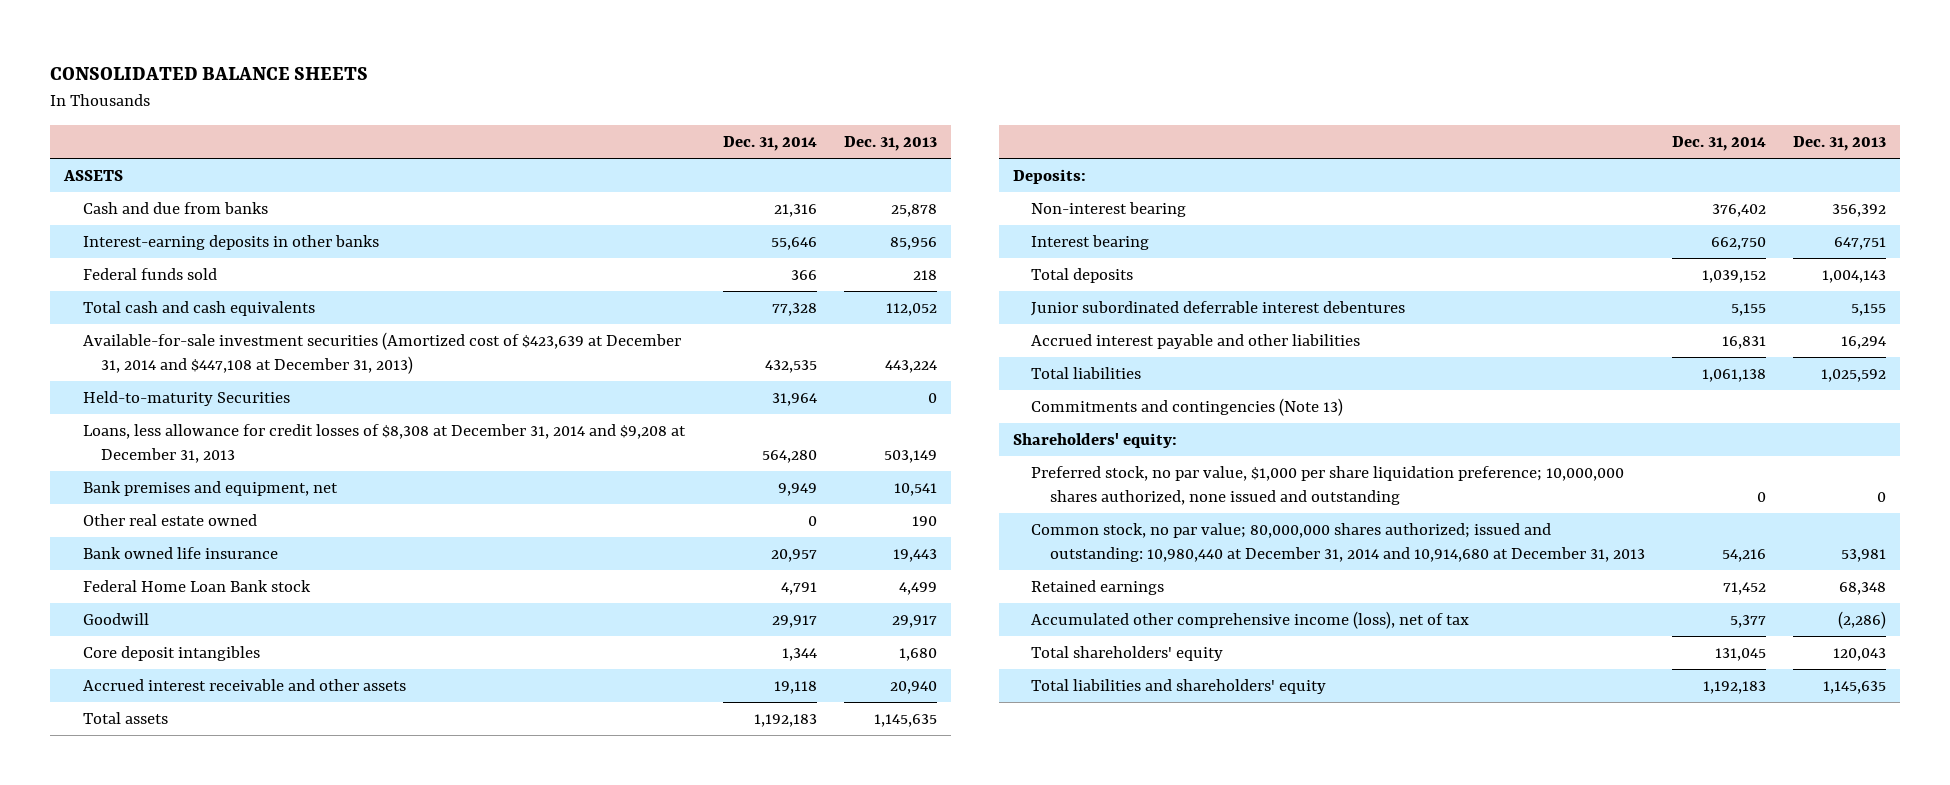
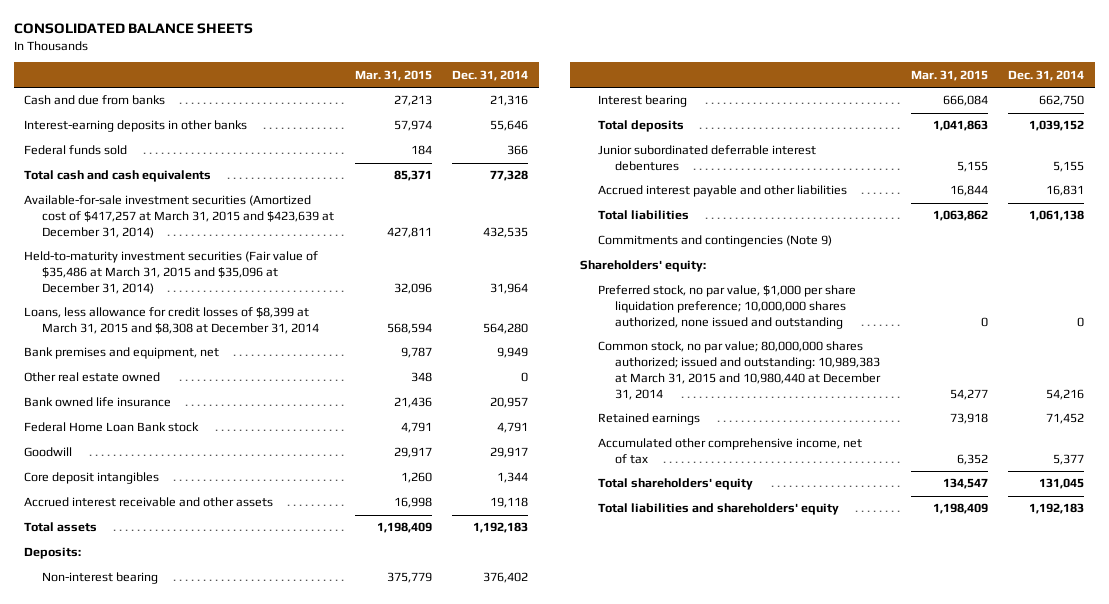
[844,136,938,152] Dec. 31, 2013 -> none
none -> [354,69,432,81] Mar. 31, 2015
[62,169,123,181] ASSETS -> none
[82,331,681,375] Available-for-sale investment securities (Amortized cost of $423,639 at December 31, 2014 and $447,108 at December 31, 2013) -> [24,195,334,239] Available-for-sale investment securities (Amortized cost of $417,257 at March 31, 2015 and $423,639 at December 31, 2014)
[82,390,290,406] Held-to-maturity Securities -> [24,251,319,295] Held-to-maturity investment securities (Fair value of $35,486 at March 31, 2015 and $35,096 at December 31, 2014)
[82,423,686,464] Loans, less allowance for credit losses of $8,308 at December 31, 2014 and $9,208 at December 31, 2013 -> [24,307,319,335] Loans, less allowance for credit losses of $8,399 at March 31, 2015 and $8,308 at December 31, 2014
[1031,397,1344,416] Commitments and contingencies (Note 13) -> [597,235,832,248] Commitments and contingencies (Note 9)
[1031,522,1645,563] Common stock, no par value; 80,000,000 shares authorized; issued and outstanding: 10,980,440 at December 31, 2014 and 10,914,680 at December 31, 2013 -> [597,341,882,401] Common stock, no par value; 80,000,000 shares authorized; issued and outstanding: 10,989,383 at March 31, 2015 and 10,980,440 at December 31, 2014
[1031,610,1470,629] Accumulated other comprehensive income (loss), net of tax -> [597,438,862,465] Accumulated other comprehensive income, net of tax

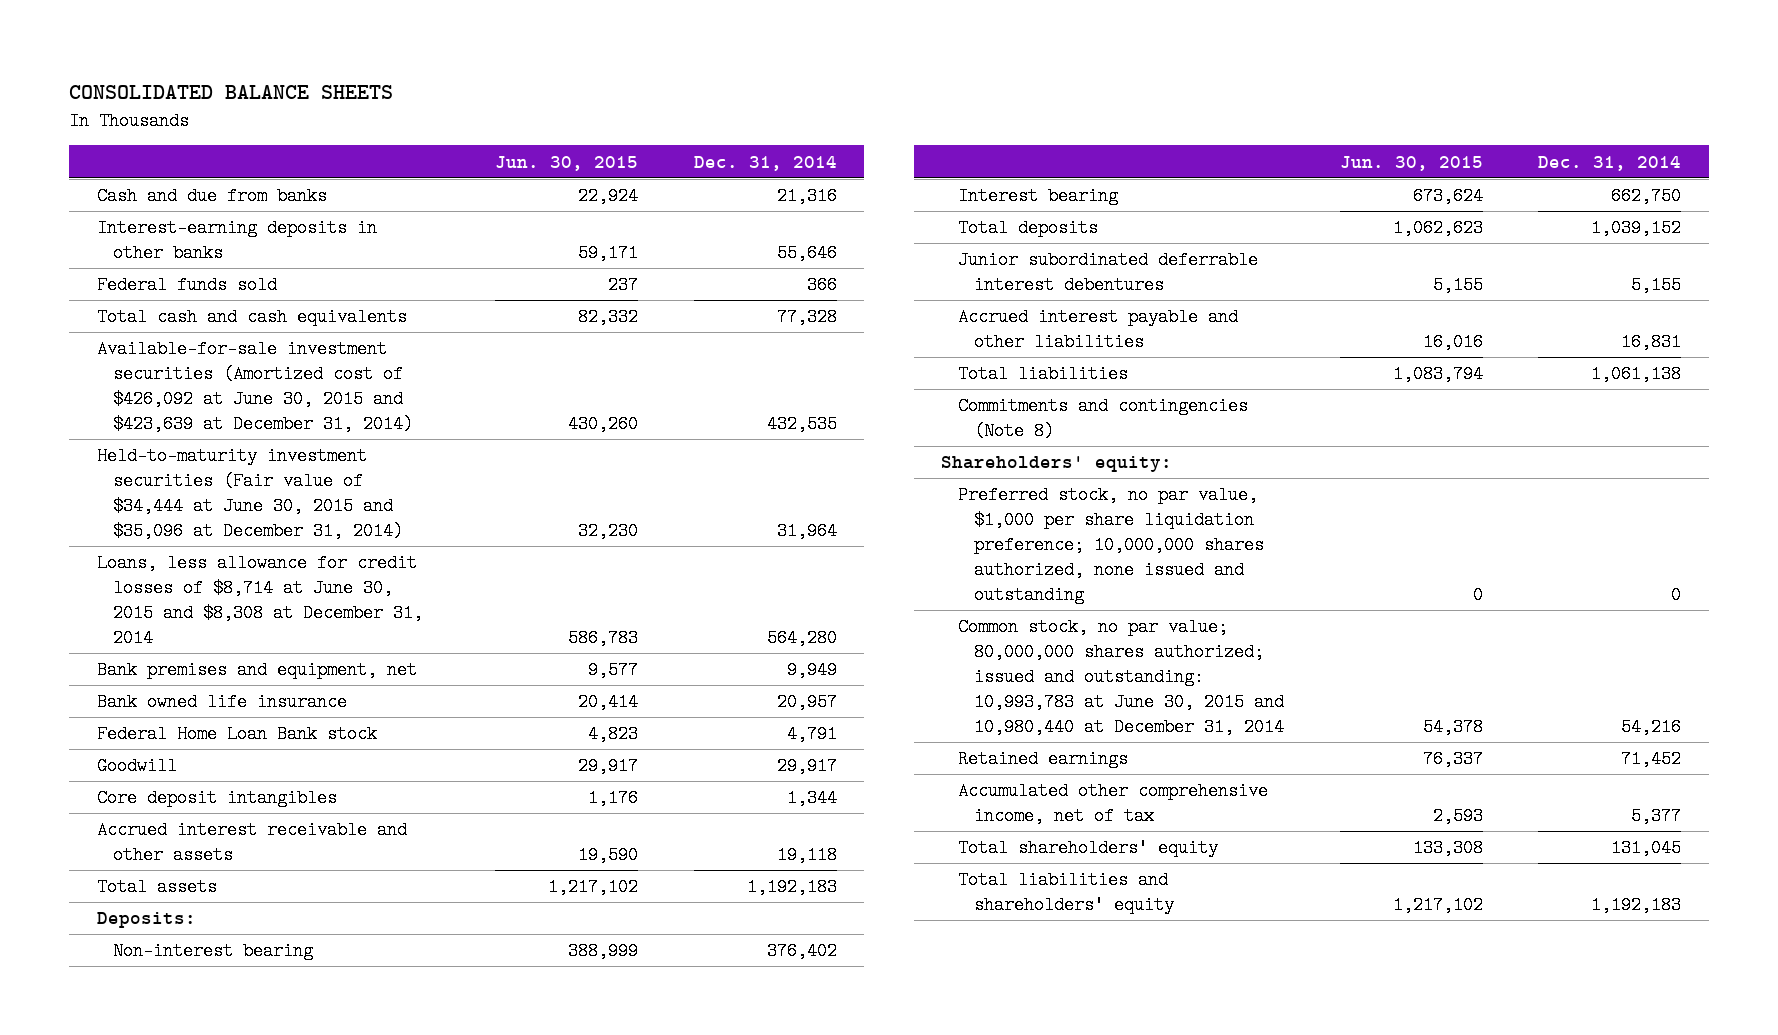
[354,69,432,81] Mar. 31, 2015 -> none
none -> [494,155,638,171] Jun. 30, 2015
[24,195,334,239] Available-for-sale investment securities (Amortized cost of $417,257 at March 31, 2015 and $423,639 at December 31, 2014) -> [96,340,413,433] Available-for-sale investment securities (Amortized cost of $426,092 at June 30, 2015 and $423,639 at December 31, 2014)
[24,251,319,295] Held-to-maturity investment securities (Fair value of $35,486 at March 31, 2015 and $35,096 at December 31, 2014) -> [96,447,403,540] Held-to-maturity investment securities (Fair value of $34,444 at June 30, 2015 and $35,096 at December 31, 2014)
[24,307,319,335] Loans, less allowance for credit losses of $8,399 at March 31, 2015 and $8,308 at December 31, 2014 -> [96,554,423,647] Loans, less allowance for credit losses of $8,714 at June 30, 2015 and $8,308 at December 31, 2014
[24,372,161,383] Other real estate owned -> none
[597,235,832,248] Commitments and contingencies (Note 9) -> [957,397,1248,441] Commitments and contingencies (Note 8)
[597,341,882,401] Common stock, no par value; 80,000,000 shares authorized; issued and outstanding: 10,989,383 at March 31, 2015 and 10,980,440 at December 31, 2014 -> [957,618,1285,736] Common stock, no par value; 80,000,000 shares authorized; issued and outstanding: 10,993,783 at June 30, 2015 and 10,980,440 at December 31, 2014

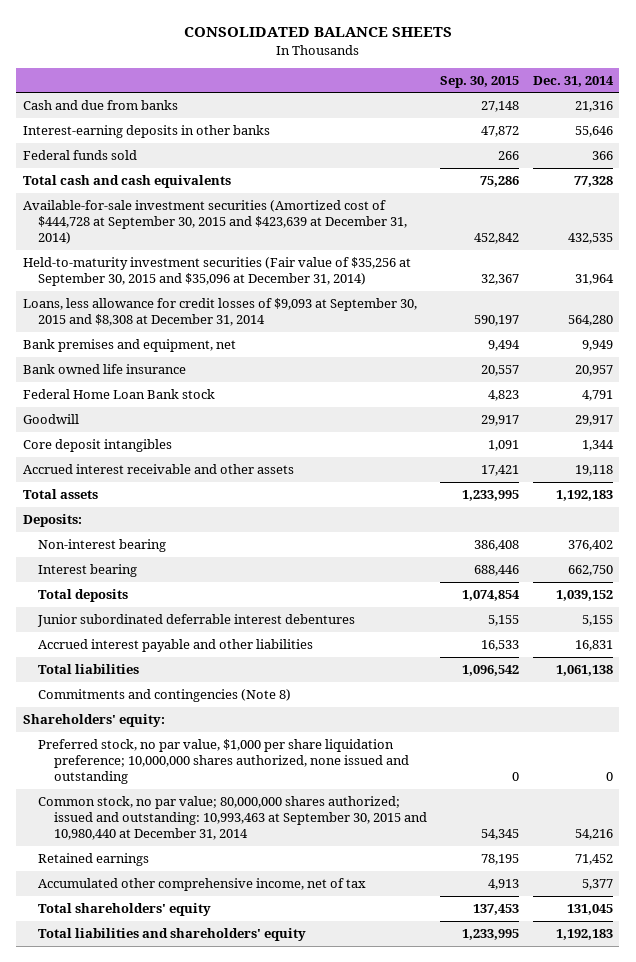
[494,155,638,171] Jun. 30, 2015 -> none
none -> [440,75,520,88] Sep. 30, 2015
[96,340,413,433] Available-for-sale investment securities (Amortized cost of $426,092 at June 30, 2015 and $423,639 at December 31, 2014) -> [23,200,408,244] Available-for-sale investment securities (Amortized cost of $444,728 at September 30, 2015 and $423,639 at December 31, 2014)
[96,447,403,540] Held-to-maturity investment securities (Fair value of $34,444 at June 30, 2015 and $35,096 at December 31, 2014) -> [23,257,412,286] Held-to-maturity investment securities (Fair value of $35,256 at September 30, 2015 and $35,096 at December 31, 2014)
[96,554,423,647] Loans, less allowance for credit losses of $8,714 at June 30, 2015 and $8,308 at December 31, 2014 -> [23,298,418,326] Loans, less allowance for credit losses of $9,093 at September 30, 2015 and $8,308 at December 31, 2014
[957,618,1285,736] Common stock, no par value; 80,000,000 shares authorized; issued and outstanding: 10,993,783 at June 30, 2015 and 10,980,440 at December 31, 2014 -> [38,796,427,840] Common stock, no par value; 80,000,000 shares authorized; issued and outstanding: 10,993,463 at September 30, 2015 and 10,980,440 at December 31, 2014

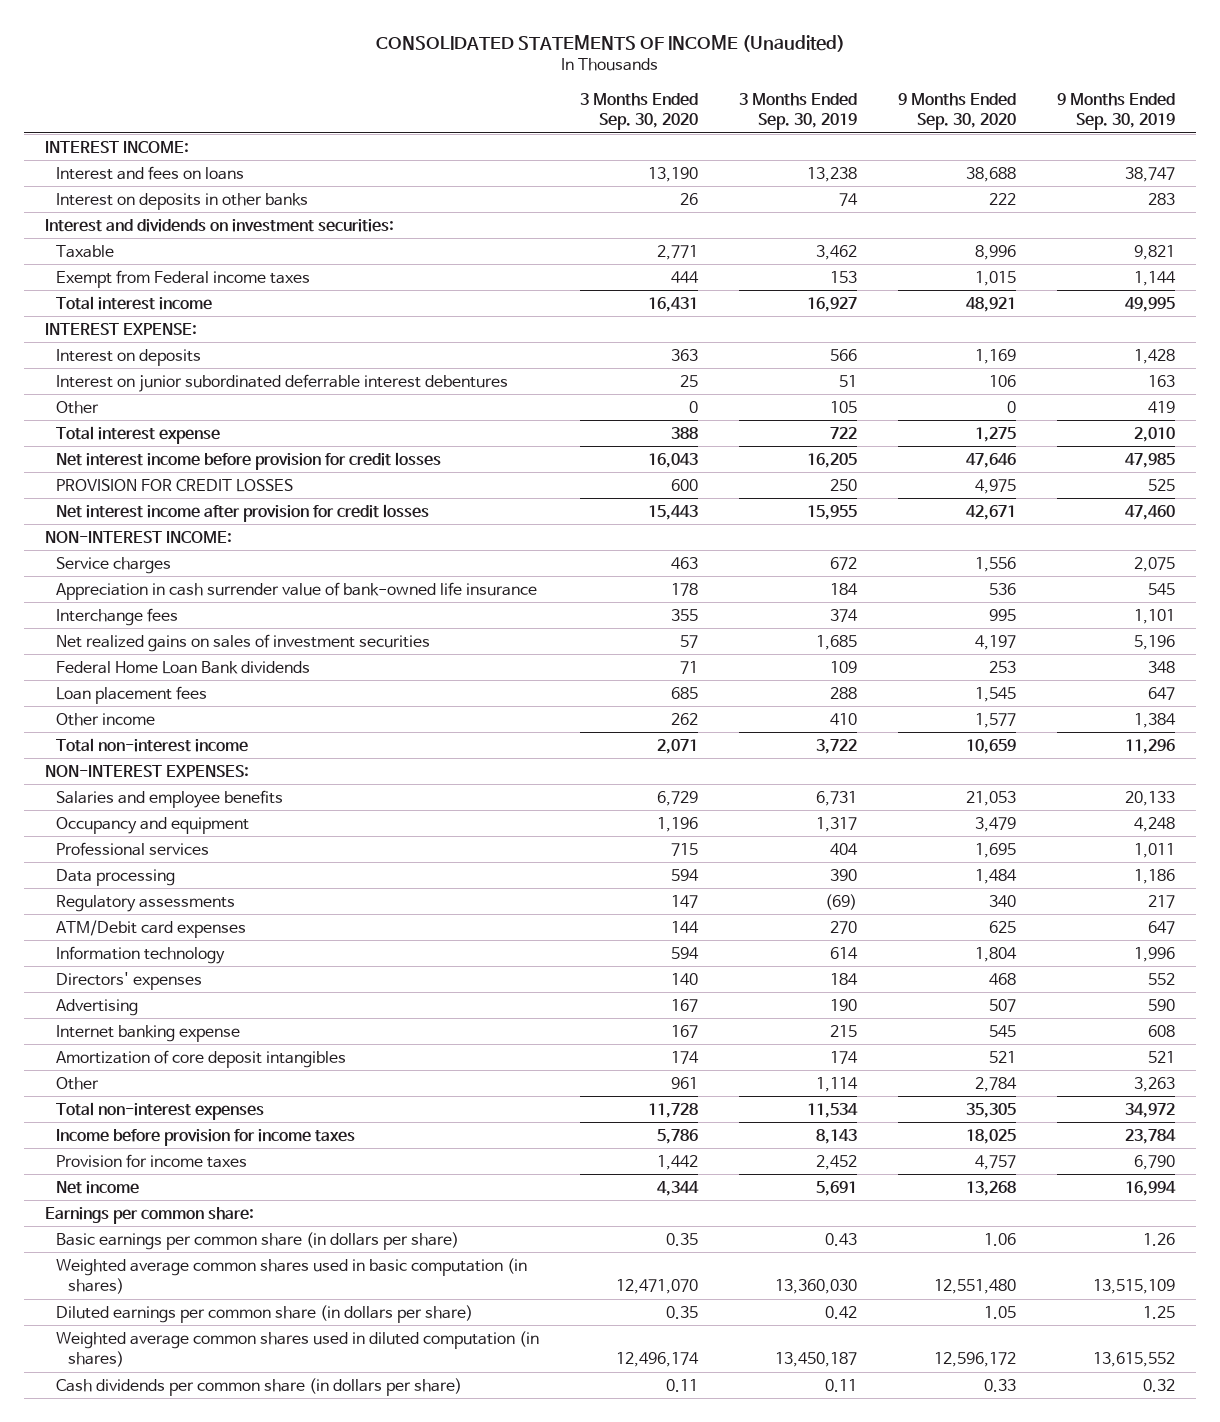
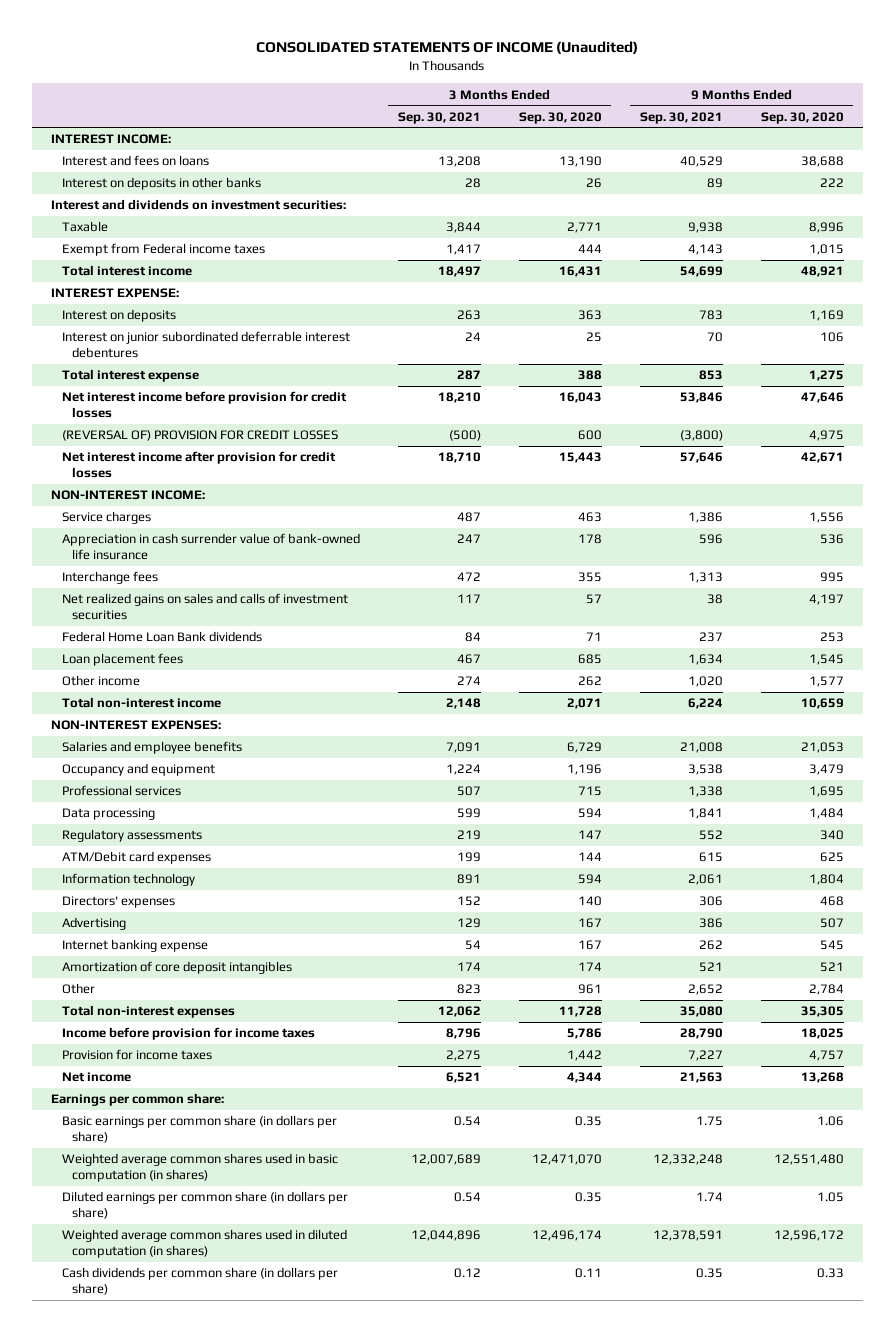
[739,93,858,131] 3 Months Ended Sep. 30, 2019 -> none
[1057,93,1176,131] 9 Months Ended Sep. 30, 2019 -> none
none -> [397,111,481,124] Sep. 30, 2021
none -> [639,111,723,124] Sep. 30, 2021
[56,400,100,414] Other -> none
[56,478,294,492] PROVISION FOR CREDIT LOSSES -> [61,430,338,442] (REVERSAL OF) PROVISION FOR CREDIT LOSSES
[56,633,431,652] Net realized gains on sales of investment securities -> [61,593,348,621] Net realized gains on sales and calls of investment securities

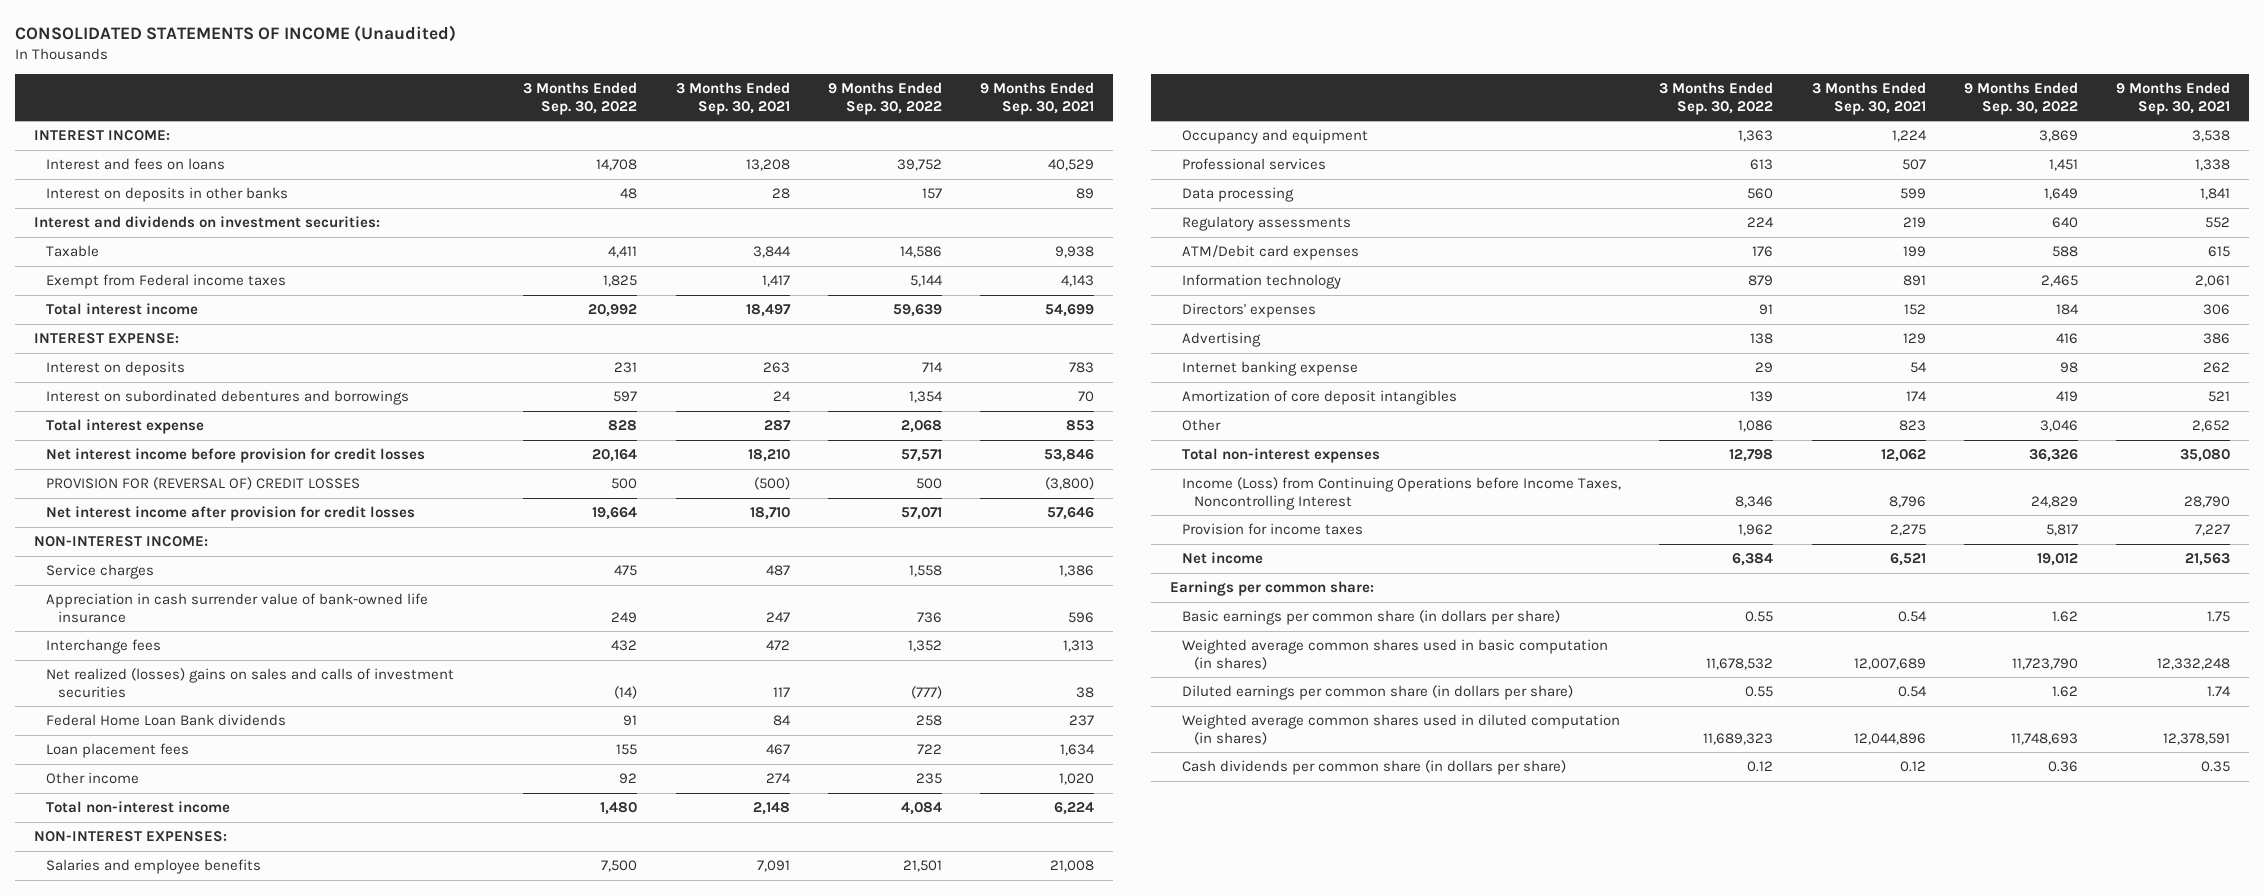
[518,111,602,124] Sep. 30, 2020 -> none
[760,111,844,124] Sep. 30, 2020 -> none
none -> [523,82,638,115] 3 Months Ended Sep. 30, 2022
none -> [827,82,942,115] 9 Months Ended Sep. 30, 2022
[61,331,350,359] Interest on junior subordinated deferrable interest debentures -> [46,390,410,406] Interest on subordinated debentures and borrowings
[61,430,338,442] (REVERSAL OF) PROVISION FOR CREDIT LOSSES -> [46,477,361,491] PROVISION FOR (REVERSAL OF) CREDIT LOSSES
[61,593,348,621] Net realized gains on sales and calls of investment securities -> [46,668,455,698] Net realized (losses) gains on sales and calls of investment securities
[61,1027,315,1041] Income before provision for income taxes -> [1182,477,1622,510] Income (Loss) from Continuing Operations before Income Taxes, Noncontrolling Interest

